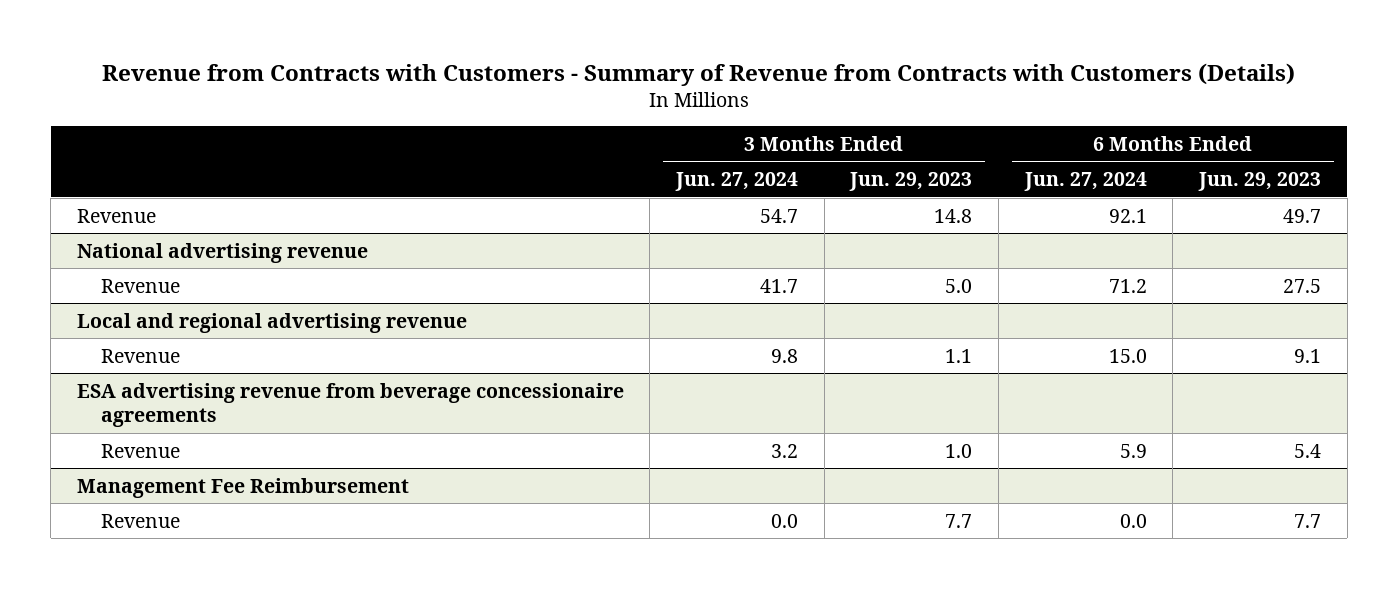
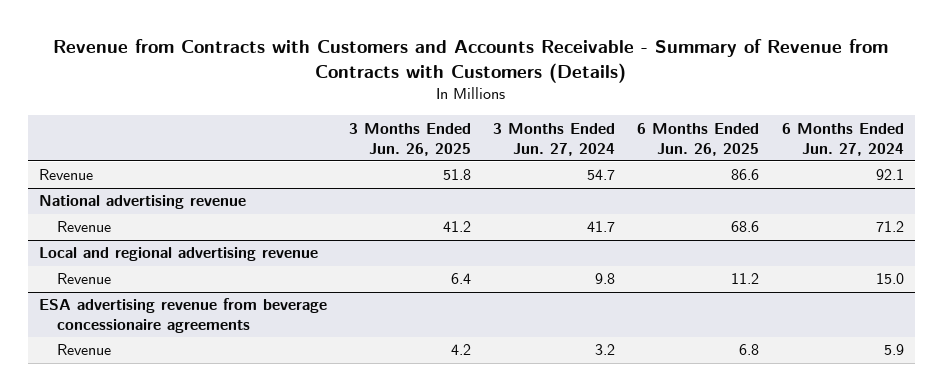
[101,62,1295,86] Revenue from Contracts with Customers - Summary of Revenue from Contracts with Customers (Details) -> [53,38,889,83] Revenue from Contracts with Customers and Accounts Receivable - Summary of Revenue from Contracts with Customers (Details)
[849,172,973,192] Jun. 29, 2023 -> none
[1198,172,1322,192] Jun. 29, 2023 -> none
none -> [348,122,471,156] 3 Months Ended Jun. 26, 2025
none -> [637,122,760,156] 6 Months Ended Jun. 26, 2025
[76,477,409,498] Management Fee Reimbursement -> none
[100,513,180,528] Revenue -> none

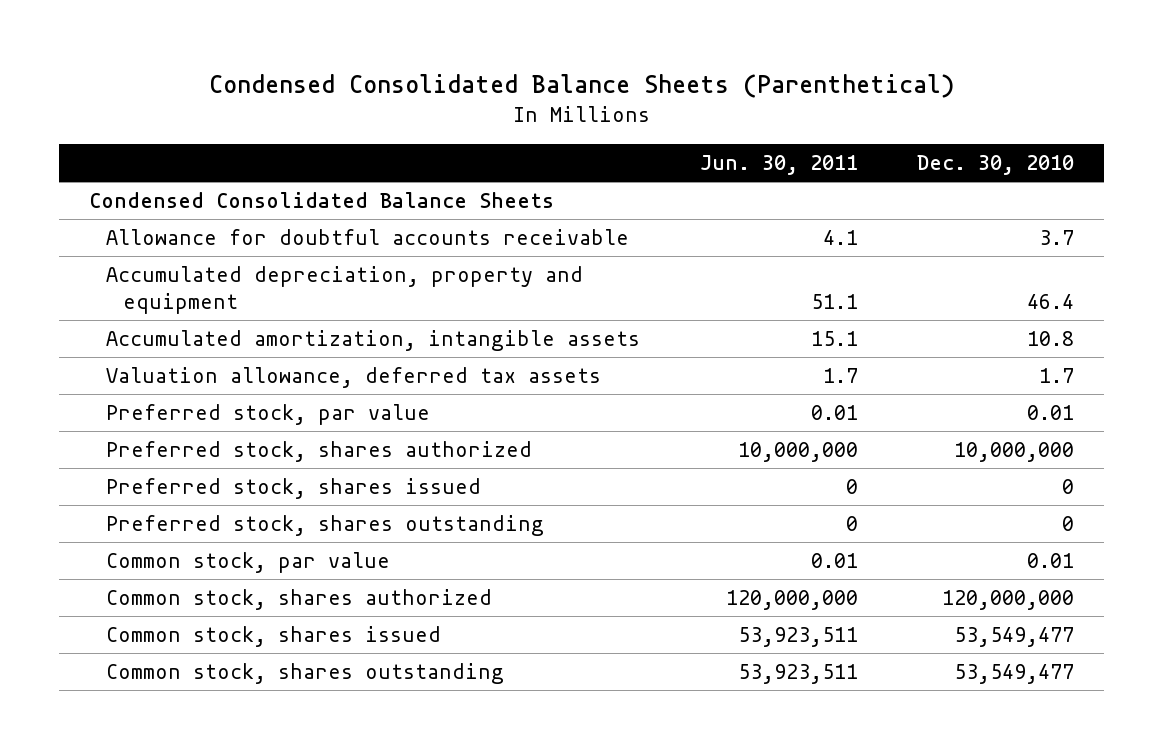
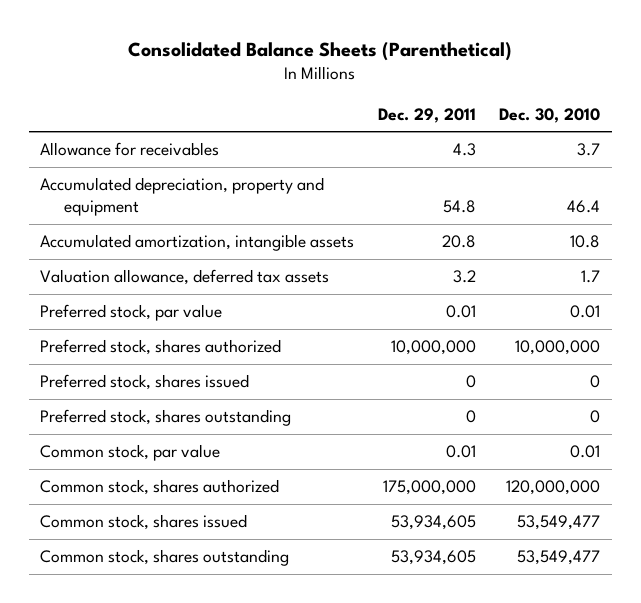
[208,74,955,99] Condensed Consolidated Balance Sheets (Parenthetical) -> [128,41,513,61] Consolidated Balance Sheets (Parenthetical)
[699,155,858,176] Jun. 30, 2011 -> none
none -> [377,107,476,123] Dec. 29, 2011
[89,191,555,208] Condensed Consolidated Balance Sheets -> none
[105,228,629,245] Allowance for doubtful accounts receivable -> [40,142,220,157] Allowance for receivables

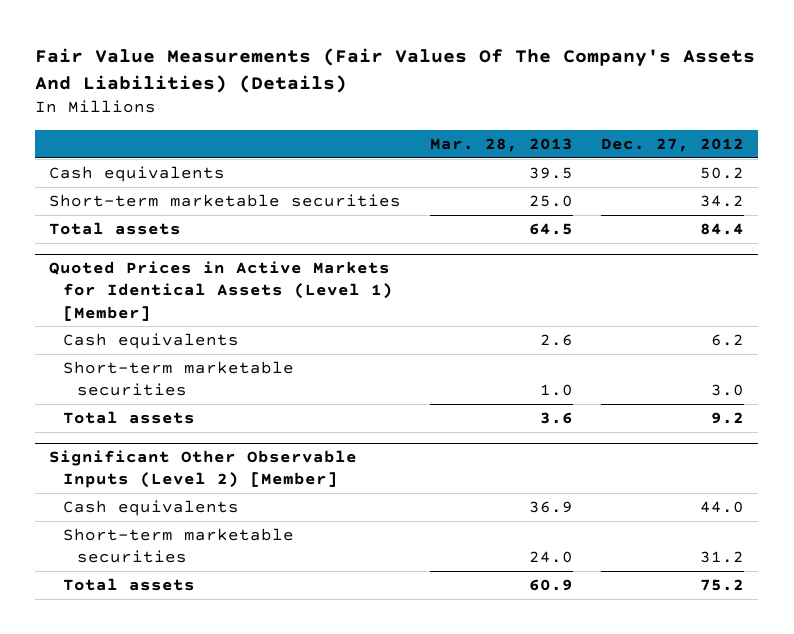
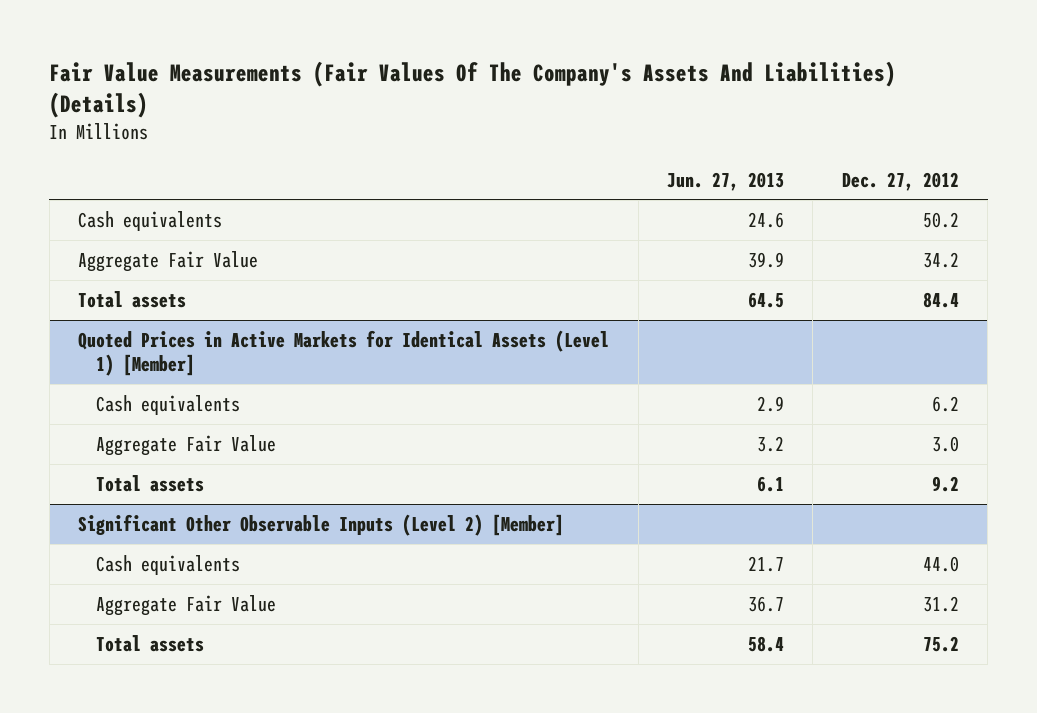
[429,137,573,152] Mar. 28, 2013 -> none
none -> [666,171,784,191] Jun. 27, 2013
[49,194,402,208] Short-term marketable securities -> [78,250,259,272] Aggregate Fair Value
[63,361,295,397] Short-term marketable securities -> none
none -> [95,434,276,456] Aggregate Fair Value
[63,528,295,564] Short-term marketable securities -> [95,594,276,616] Aggregate Fair Value

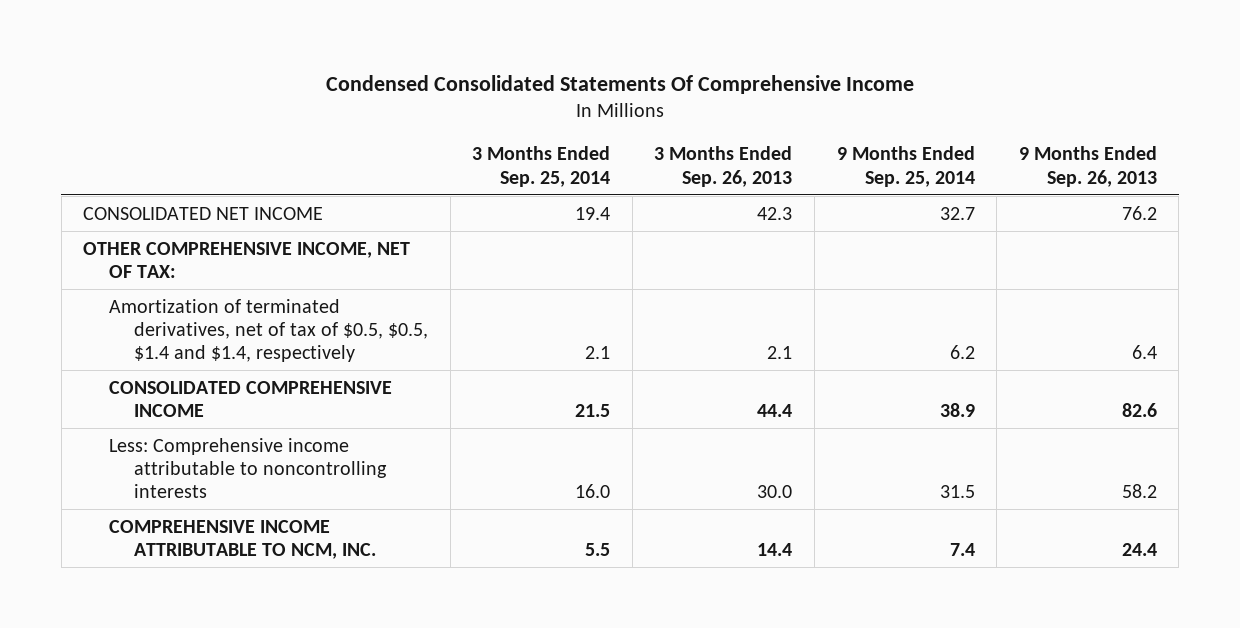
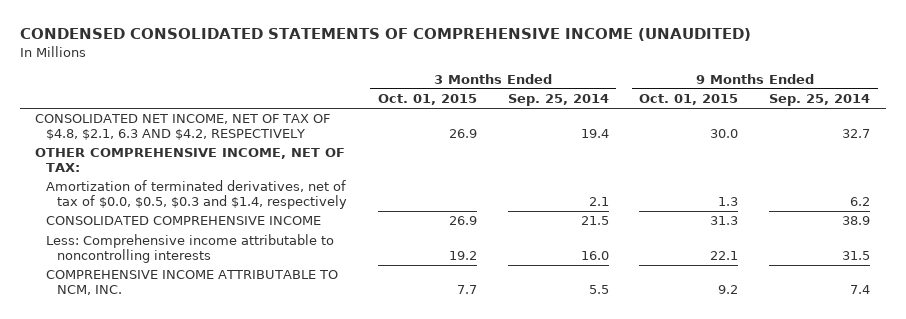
[326,75,915,95] Condensed Consolidated Statements Of Comprehensive Income -> [19,28,751,42] CONDENSED CONSOLIDATED STATEMENTS OF COMPREHENSIVE INCOME (UNAUDITED)
[654,146,793,187] 3 Months Ended Sep. 26, 2013 -> none
[1018,146,1157,187] 9 Months Ended Sep. 26, 2013 -> none
none -> [377,94,477,106] Oct. 01, 2015
none -> [639,94,739,106] Oct. 01, 2015
[83,206,324,220] CONSOLIDATED NET INCOME -> [35,114,331,141] CONSOLIDATED NET INCOME, NET OF TAX OF $4.8, $2.1, 6.3 AND $4.2, RESPECTIVELY
[108,298,429,363] Amortization of terminated derivatives, net of tax of $0.5, $0.5, $1.4 and $1.4, respectively -> [46,180,347,210] Amortization of terminated derivatives, net of tax of $0.0, $0.5, $0.3 and $1.4, respectively

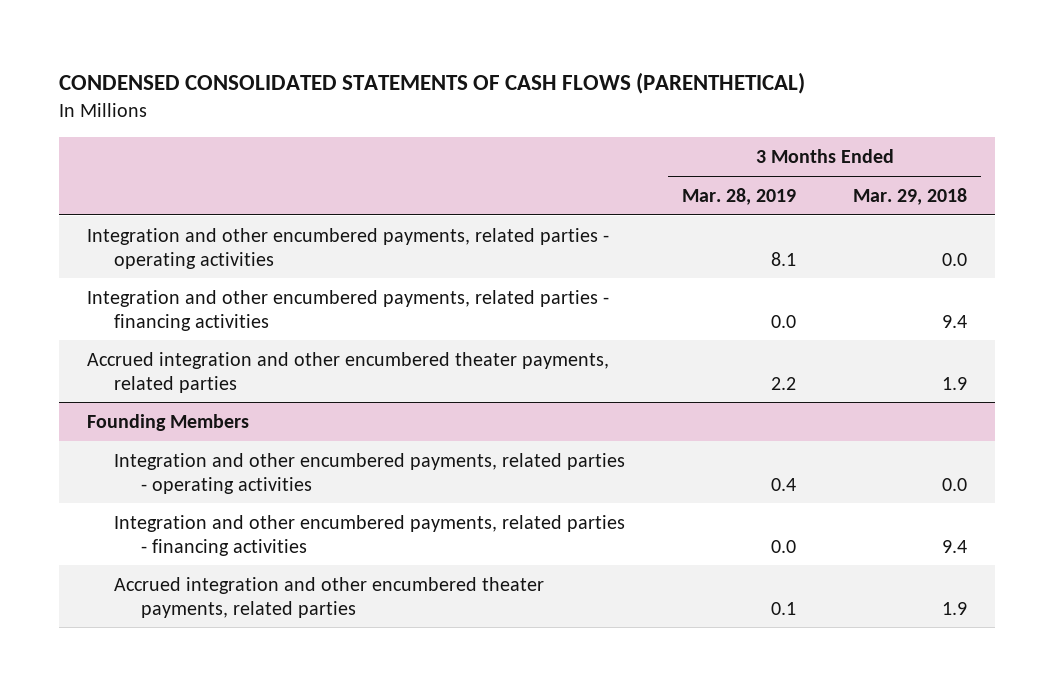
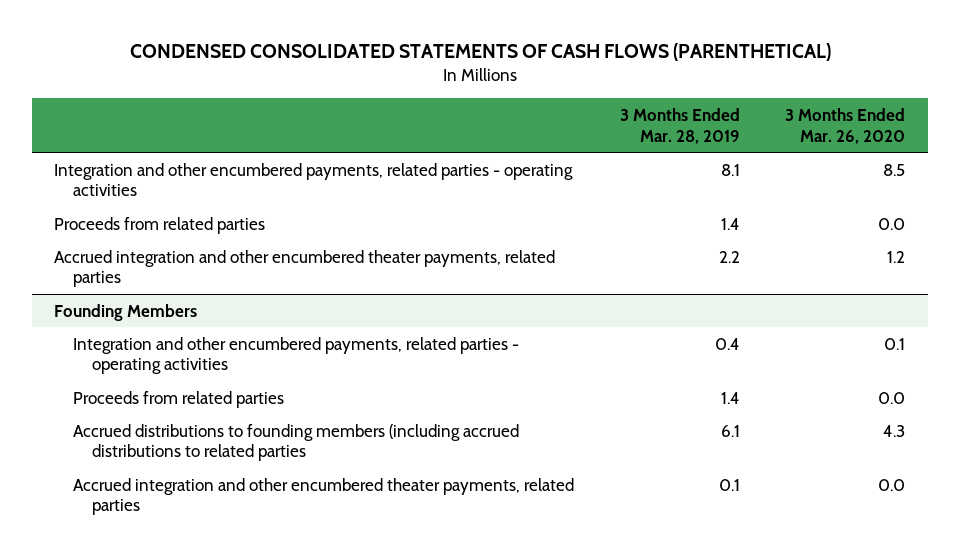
[852,188,967,206] Mar. 29, 2018 -> none
none -> [785,107,906,144] 3 Months Ended Mar. 26, 2020
[87,289,610,331] Integration and other encumbered payments, related parties - financing activities -> none
none -> [54,216,266,234] Proceeds from related parties
[114,514,626,556] Integration and other encumbered payments, related parties - financing activities -> none
none -> [73,390,285,408] Proceeds from related parties
none -> [73,423,520,462] Accrued distributions to founding members (including accrued distributions to related parties

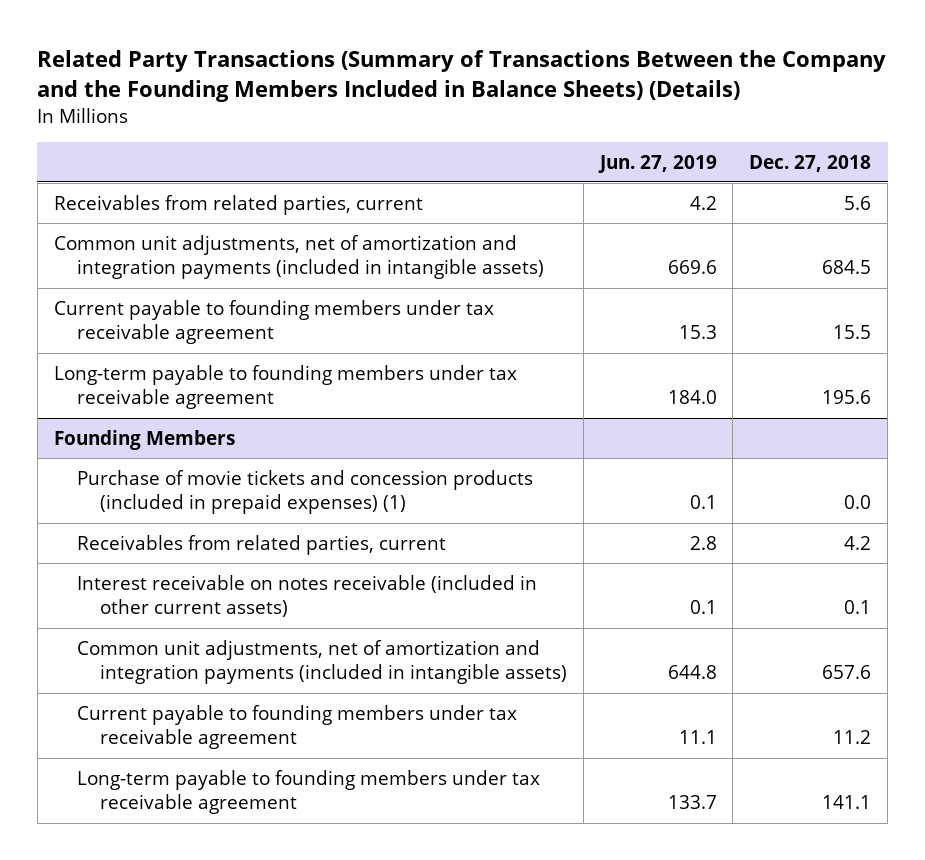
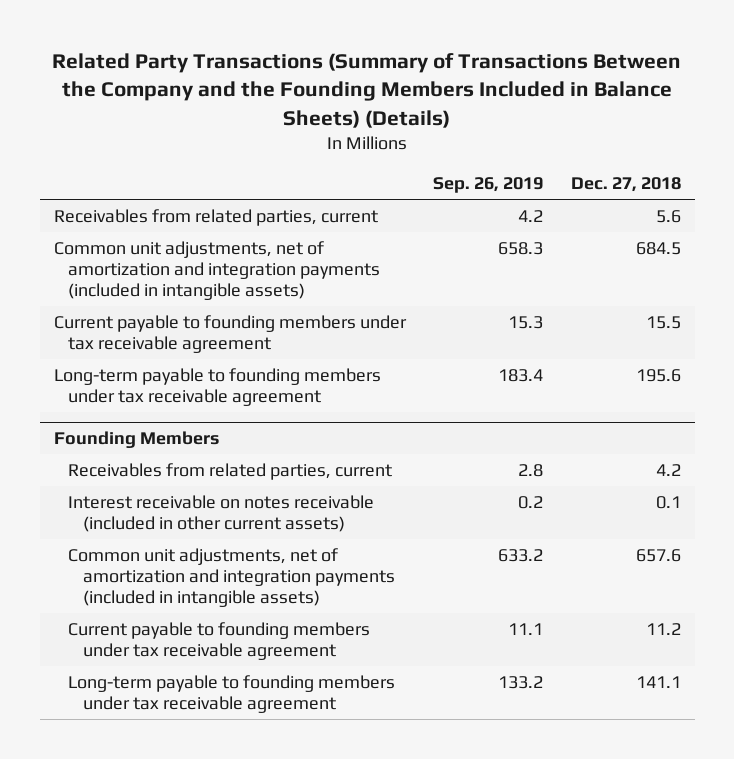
[597,154,717,173] Jun. 27, 2019 -> none
none -> [433,177,544,194] Sep. 26, 2019
[76,469,533,515] Purchase of movie tickets and concession products (included in prepaid expenses) (1) -> none

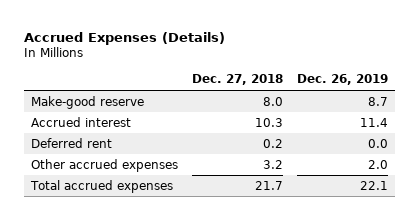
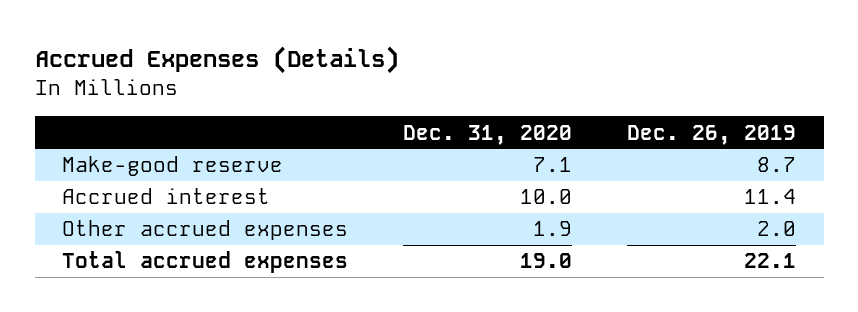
[192,74,284,86] Dec. 27, 2018 -> none
none -> [403,124,573,145] Dec. 31, 2020
[31,137,113,148] Deferred rent -> none

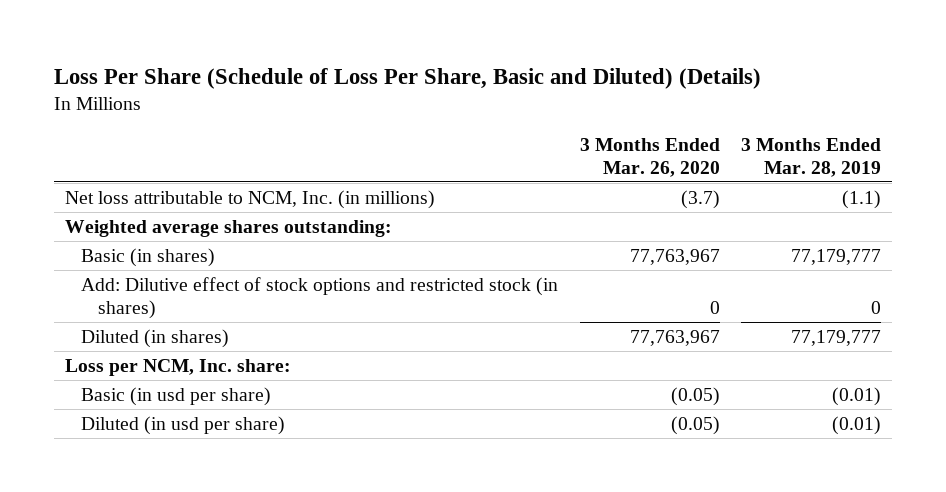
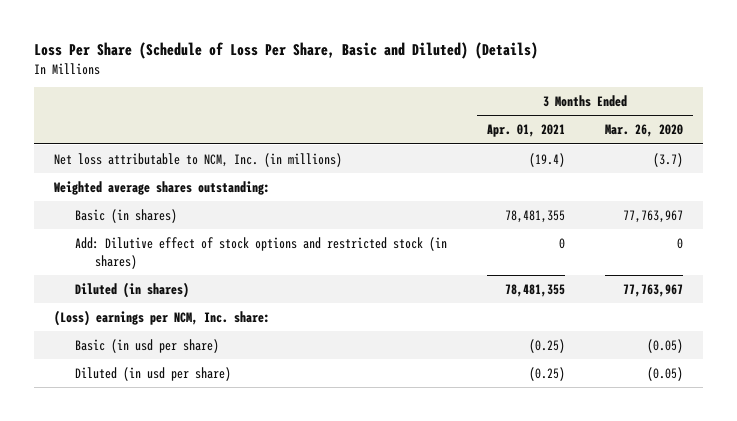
[741,137,882,177] 3 Months Ended Mar. 28, 2019 -> none
none -> [486,124,565,138] Apr. 01, 2021
[64,358,291,376] Loss per NCM, Inc. share: -> [54,309,271,326] (Loss) earnings per NCM, Inc. share:

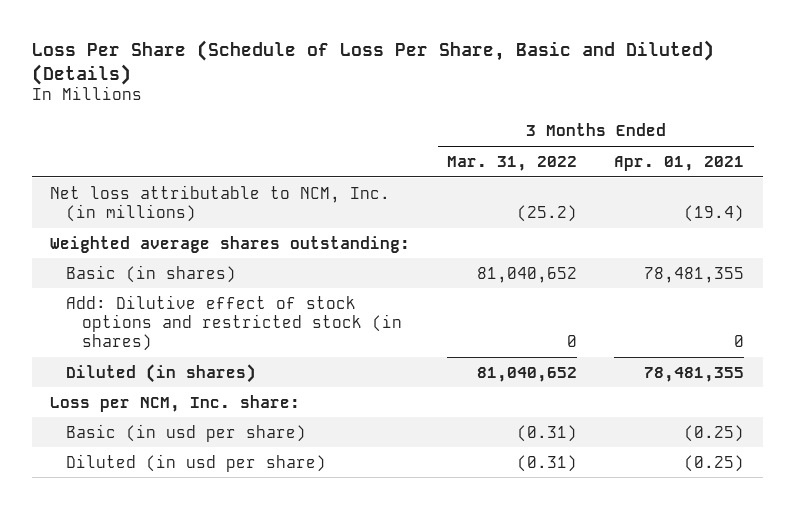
[604,124,683,138] Mar. 26, 2020 -> none
none -> [447,155,578,171] Mar. 31, 2022
[54,309,271,326] (Loss) earnings per NCM, Inc. share: -> [50,394,301,412] Loss per NCM, Inc. share:

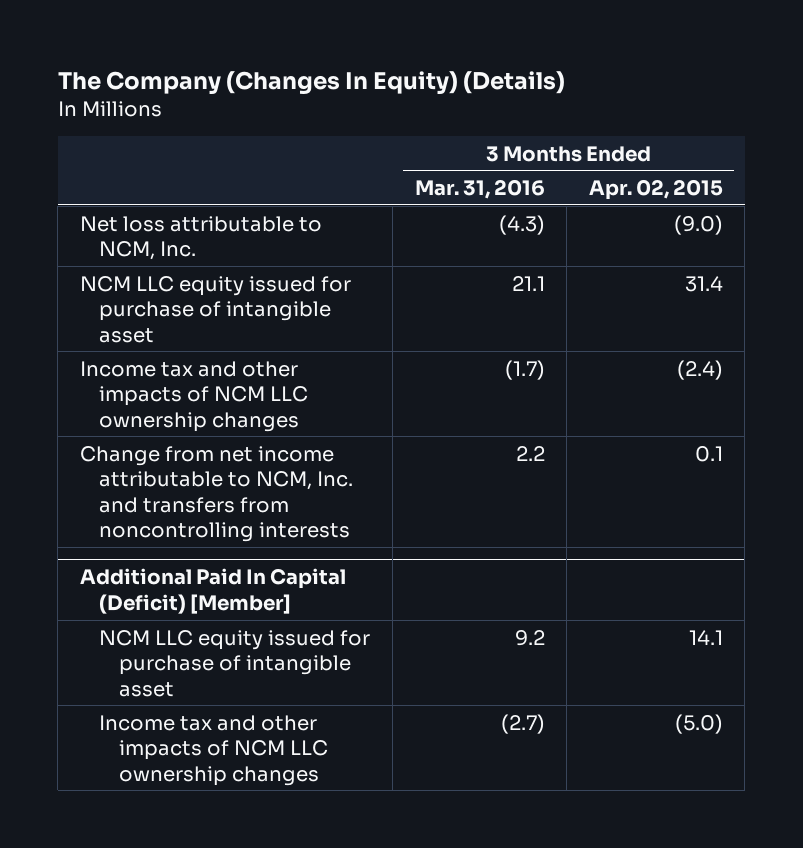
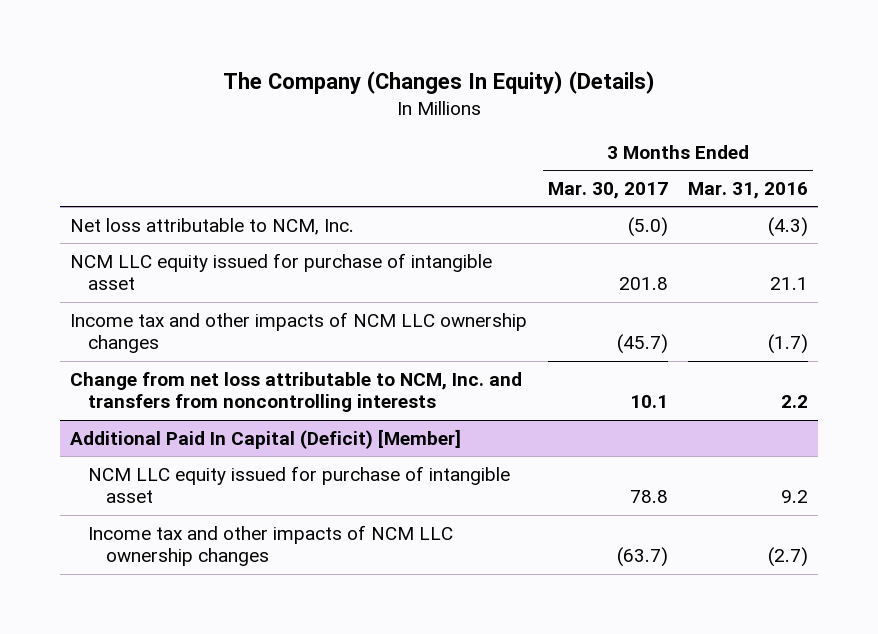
[588,179,723,201] Apr. 02, 2015 -> none
none -> [547,181,668,199] Mar. 30, 2017
[79,445,354,543] Change from net income attributable to NCM, Inc. and transfers from noncontrolling interests -> [70,371,523,413] Change from net loss attributable to NCM, Inc. and transfers from noncontrolling interests

